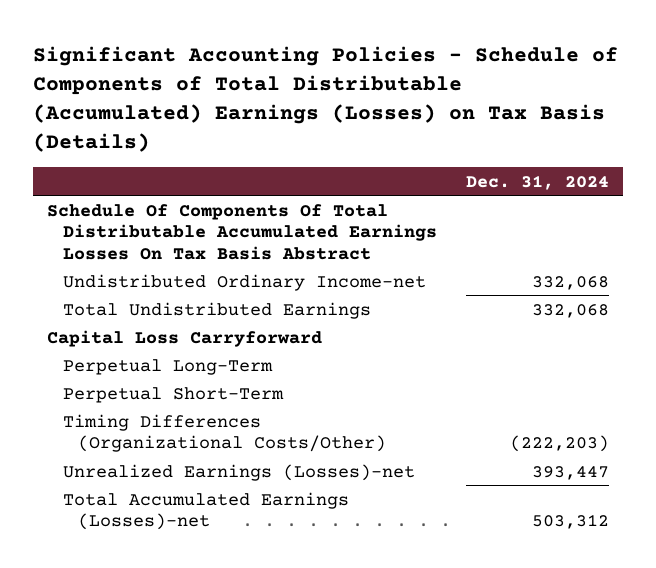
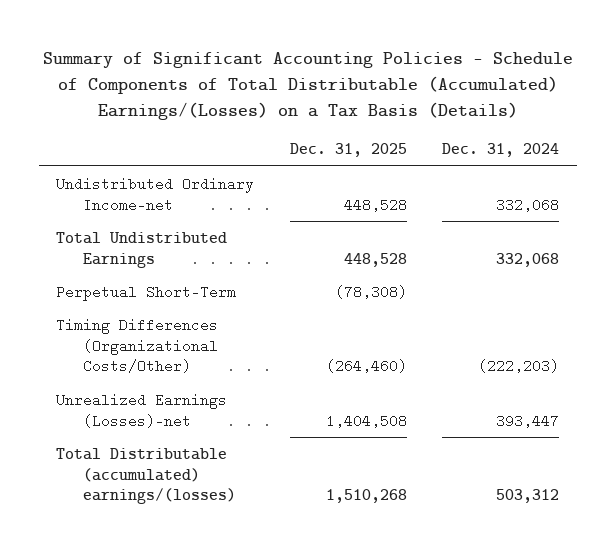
[32,46,618,153] Significant Accounting Policies - Schedule of Components of Total Distributable (Accumulated) Earnings (Losses) on Tax Basis (Details) -> [42,52,573,120] Summary of Significant Accounting Policies - Schedule of Components of Total Distributable (Accumulated) Earnings/(Losses) on a Tax Basis (Details)
none -> [289,142,407,157] Dec. 31, 2025
[47,203,437,260] Schedule Of Components Of Total Distributable Accumulated Earnings Losses On Tax Basis Abstract -> none
[47,329,323,347] Capital Loss Carryforward -> none
[62,358,273,375] Perpetual Long-Term -> none
[62,491,349,531] Total Accumulated Earnings (Losses)-net -> [56,447,236,505] Total Distributable (accumulated) earnings/(losses)

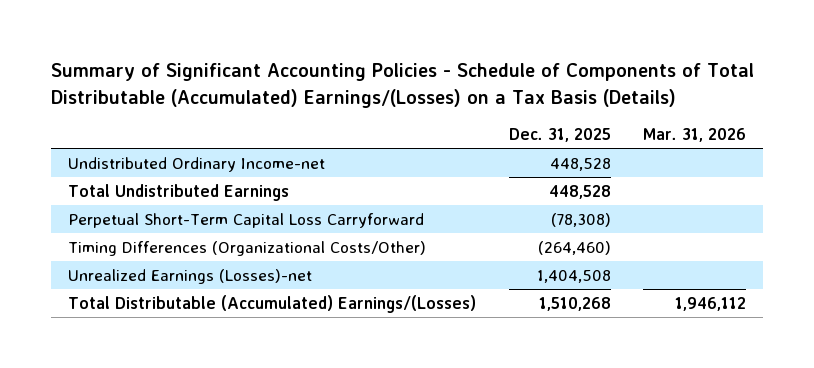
[442,142,560,157] Dec. 31, 2024 -> none
none -> [643,128,747,143] Mar. 31, 2026
[56,284,237,301] Perpetual Short-Term -> [67,212,424,228] Perpetual Short-Term Capital Loss Carryforward
[56,447,236,505] Total Distributable (accumulated) earnings/(losses) -> [67,294,476,313] Total Distributable (Accumulated) Earnings/(Losses)

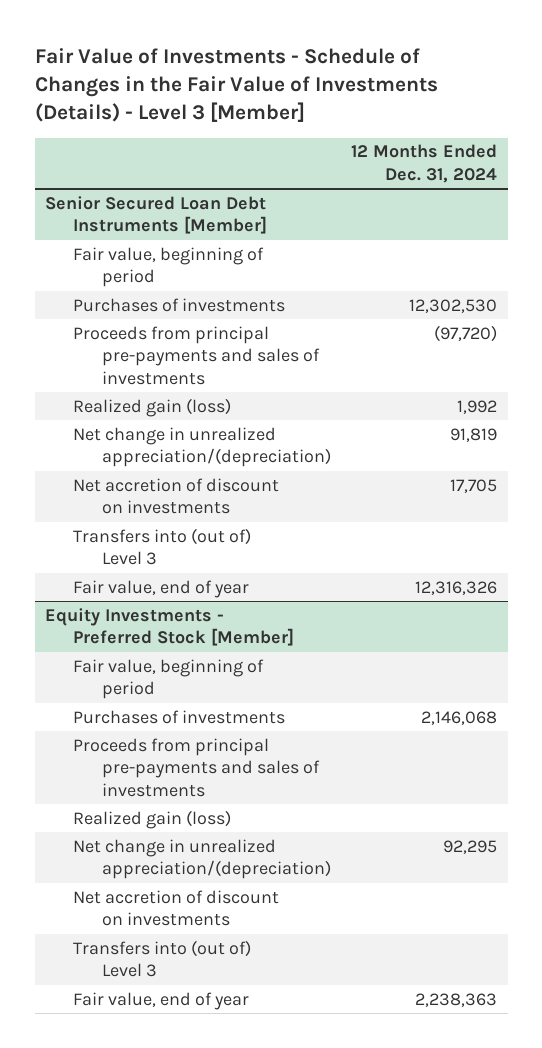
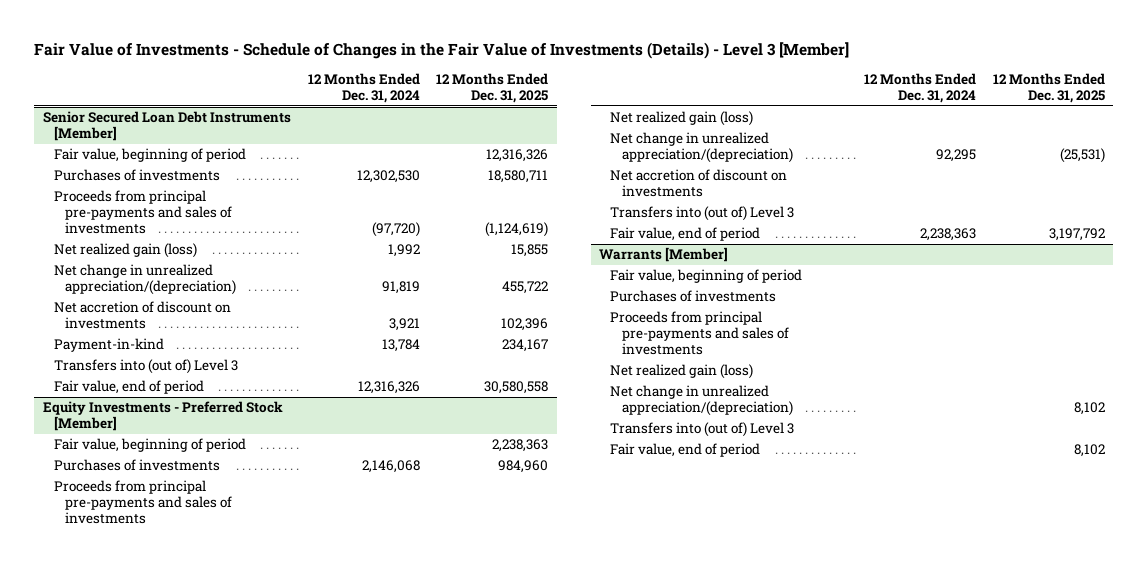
none -> [436,72,549,103] 12 Months Ended Dec. 31, 2025
[73,397,232,417] Realized gain (loss) -> [53,243,197,259] Net realized gain (loss)
[450,478,498,493] 17,705 -> [388,318,420,332] 3,921
none -> [53,338,164,353] Payment-in-kind
[73,579,250,598] Fair value, end of year -> [53,380,204,395] Fair value, end of period
[73,809,232,829] Realized gain (loss) -> [610,111,754,127] Net realized gain (loss)
[73,991,250,1010] Fair value, end of year -> [610,227,761,242] Fair value, end of period
none -> [599,247,729,263] Warrants [Member]
none -> [610,269,803,284] Fair value, beginning of period
none -> [610,290,777,303] Purchases of investments
none -> [610,311,789,356] Proceeds from principal pre-payments and sales of investments
none -> [610,364,754,380] Net realized gain (loss)
none -> [610,385,793,417] Net change in unrealized appreciation/(depreciation)
none -> [610,422,795,438] Transfers into (out of) Level 3
none -> [610,443,761,458] Fair value, end of period

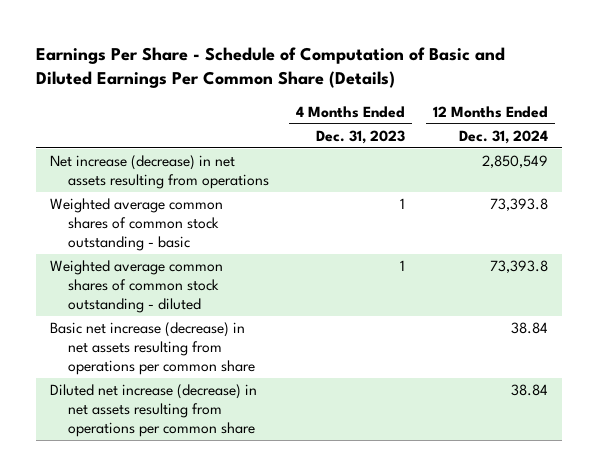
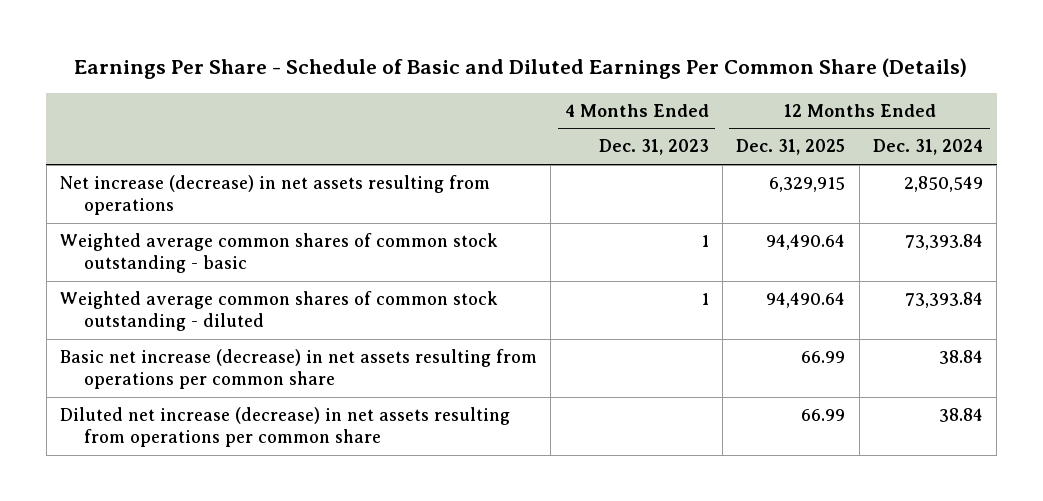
[36,47,506,89] Earnings Per Share - Schedule of Computation of Basic and Diluted Earnings Per Common Share (Details) -> [74,58,968,80] Earnings Per Share - Schedule of Basic and Diluted Earnings Per Common Share (Details)
none -> [736,139,846,156] Dec. 31, 2025
[490,198,549,212] 73,393.8 -> [904,234,983,251] 73,393.84
[490,260,549,274] 73,393.8 -> [904,292,983,309] 73,393.84

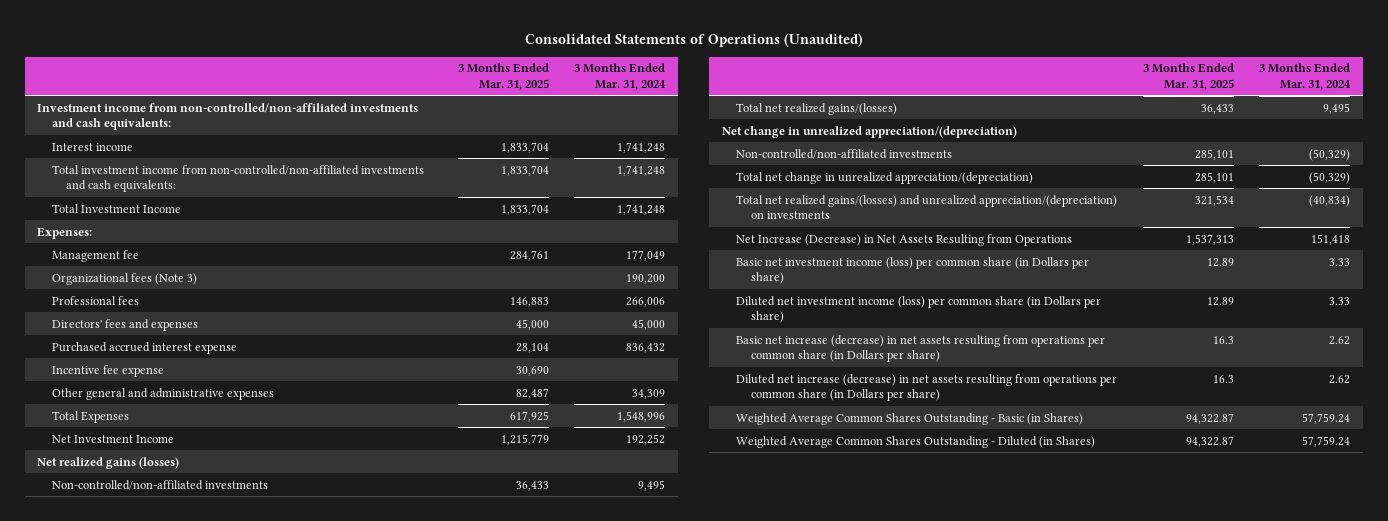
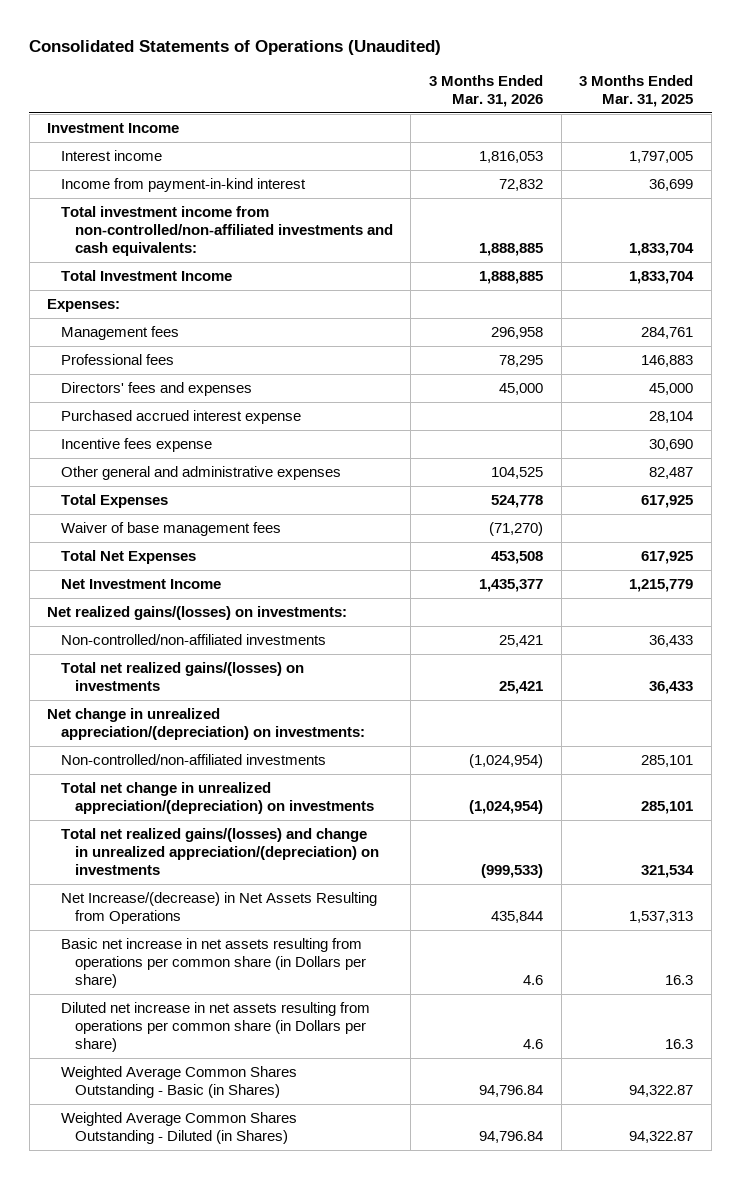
[574,63,667,90] 3 Months Ended Mar. 31, 2024 -> none
none -> [429,74,544,107] 3 Months Ended Mar. 31, 2026
[37,102,419,131] Investment income from non-controlled/non-affiliated investments and cash equivalents: -> none
none -> [47,123,180,134] Investment Income
[500,141,549,153] 1,833,704 -> [629,151,694,164] 1,797,005
none -> [61,178,307,193] Income from payment-in-kind interest
[51,272,197,285] Organizational fees (Note 3) -> none
[51,249,139,262] Management fee -> [61,326,180,341] Management fees
[51,364,164,377] Incentive fee expense -> [61,438,213,453] Incentive fees expense
none -> [61,522,282,537] Waiver of base management fees
none -> [61,550,197,565] Total Net Expenses
[37,456,180,469] Net realized gains (losses) -> [47,606,348,621] Net realized gains/(losses) on investments:
[736,102,898,115] Total net realized gains/(losses) -> [61,662,305,692] Total net realized gains/(losses) on investments
[722,125,1018,138] Net change in unrealized appreciation/(depreciation) -> [47,708,366,741] Net change in unrealized appreciation/(depreciation) on investments:
[736,256,1090,285] Basic net investment income (loss) per common share (in Dollars per share) -> none
[736,295,1102,324] Diluted net investment income (loss) per common share (in Dollars per share) -> none
[736,171,1034,184] Total net change in unrealized appreciation/(depreciation) -> [61,782,374,815] Total net change in unrealized appreciation/(depreciation) on investments
[736,194,1118,220] Total net realized gains/(losses) and unrealized appreciation/(depreciation) on investments -> [61,828,379,876] Total net realized gains/(losses) and change in unrealized appreciation/(depreciation) on investments
[736,233,1073,246] Net Increase (Decrease) in Net Assets Resulting from Operations -> [61,892,378,925] Net Increase/(decrease) in Net Assets Resulting from Operations
[736,334,1106,363] Basic net increase (decrease) in net assets resulting from operations per common share (in Dollars per share) -> [61,938,366,989] Basic net increase in net assets resulting from operations per common share (in Dollars per share)
[736,373,1118,402] Diluted net increase (decrease) in net assets resulting from operations per common share (in Dollars per share) -> [61,1002,371,1053] Diluted net increase in net assets resulting from operations per common share (in Dollars per share)

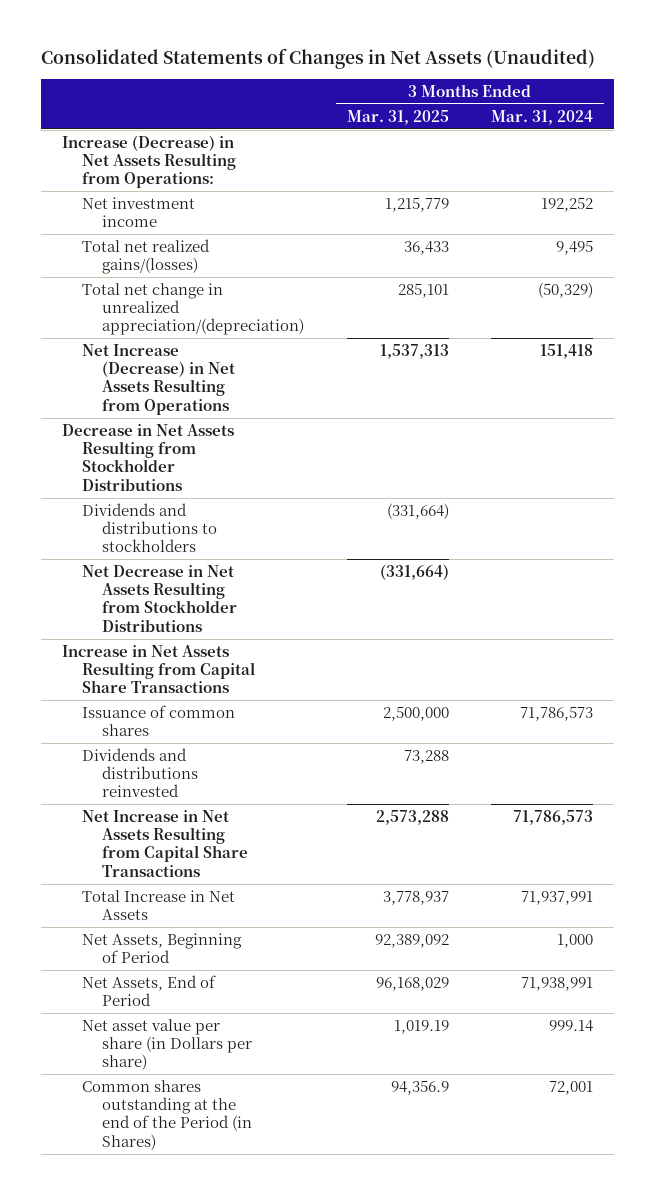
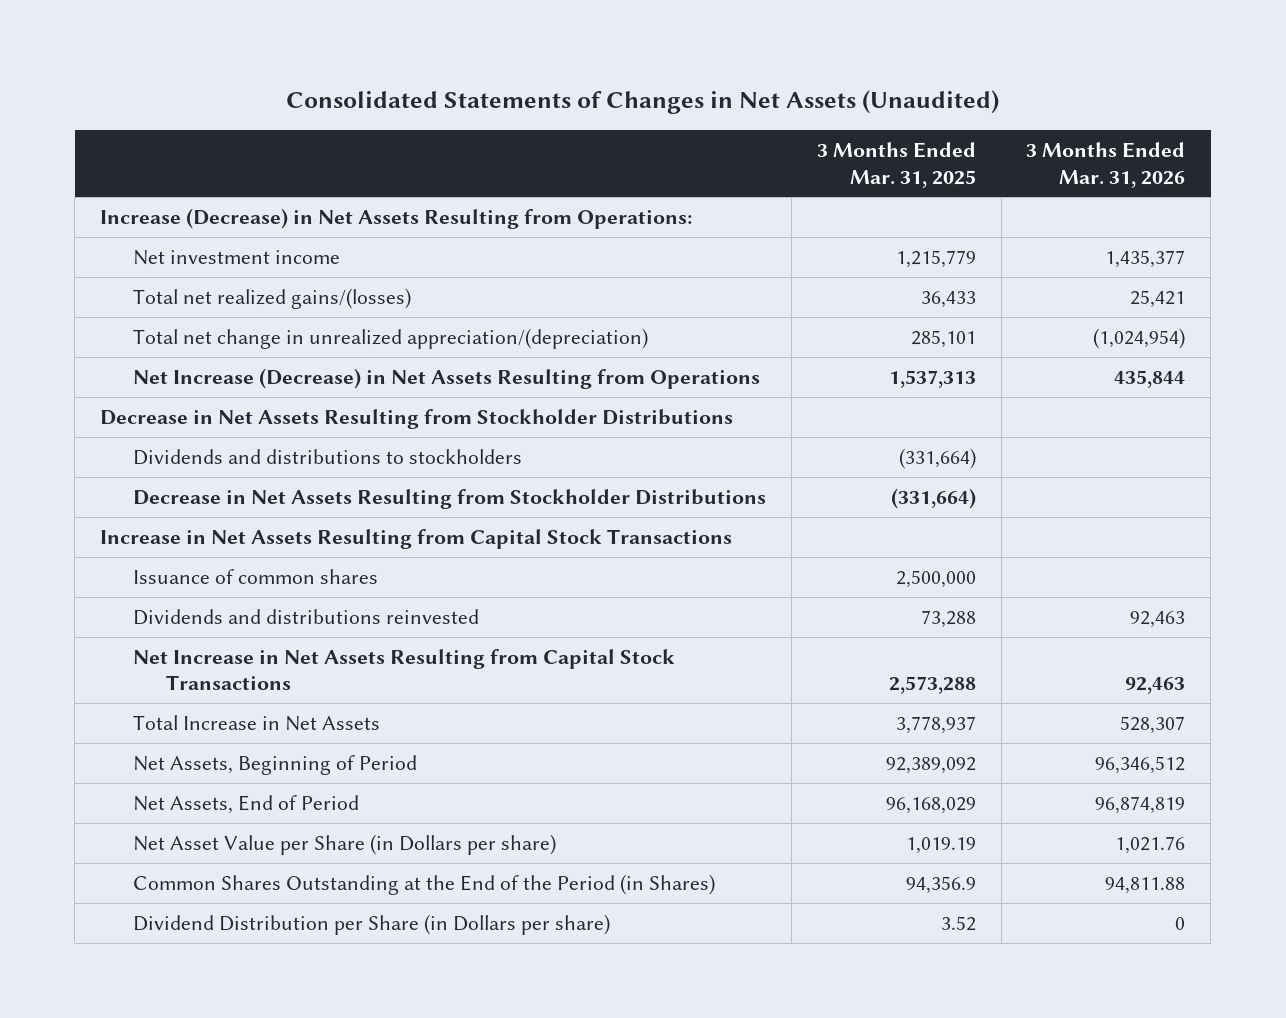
[491,109,594,125] Mar. 31, 2024 -> none
none -> [1026,142,1186,188] 3 Months Ended Mar. 31, 2026
[82,564,238,632] Net Decrease in Net Assets Resulting from Stockholder Distributions -> [132,488,766,509] Decrease in Net Assets Resulting from Stockholder Distributions
[61,644,256,694] Increase in Net Assets Resulting from Capital Share Transactions -> [100,528,733,549] Increase in Net Assets Resulting from Capital Stock Transactions
[82,809,249,877] Net Increase in Net Assets Resulting from Capital Share Transactions -> [132,648,675,691] Net Increase in Net Assets Resulting from Capital Stock Transactions
[82,1018,253,1071] Net asset value per share (in Dollars per share) -> [132,833,556,855] Net Asset Value per Share (in Dollars per share)
[82,1079,253,1150] Common shares outstanding at the end of the Period (in Shares) -> [132,873,715,895] Common Shares Outstanding at the End of the Period (in Shares)
none -> [132,913,610,935] Dividend Distribution per Share (in Dollars per share)

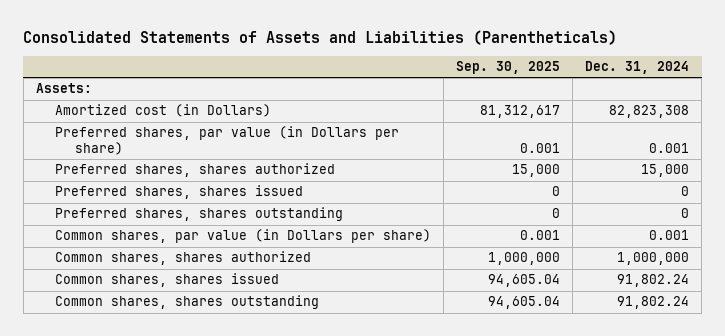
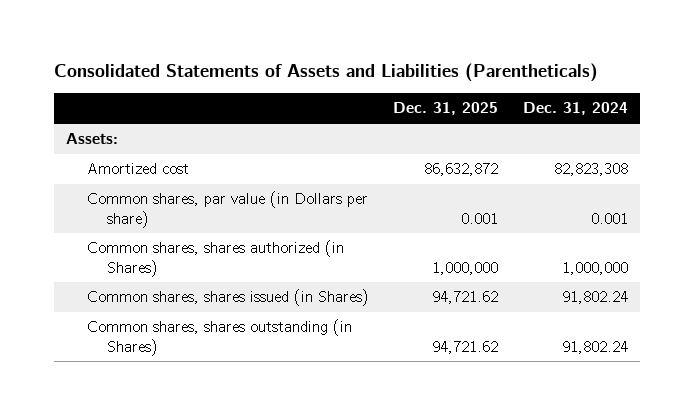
[456,61,561,75] Sep. 30, 2025 -> none
none -> [393,102,499,116] Dec. 31, 2025
[55,126,400,155] Preferred shares, par value (in Dollars per share) -> none
[55,163,336,178] Preferred shares, shares authorized -> none
[55,185,304,200] Preferred shares, shares issued -> none
[55,207,344,222] Preferred shares, shares outstanding -> none
[55,104,272,118] Amortized cost (in Dollars) -> [86,163,189,175] Amortized cost
[55,251,312,266] Common shares, shares authorized -> [86,240,344,277] Common shares, shares authorized (in Shares)
[55,273,280,288] Common shares, shares issued -> [86,289,369,307] Common shares, shares issued (in Shares)
[55,295,320,310] Common shares, shares outstanding -> [86,319,352,356] Common shares, shares outstanding (in Shares)

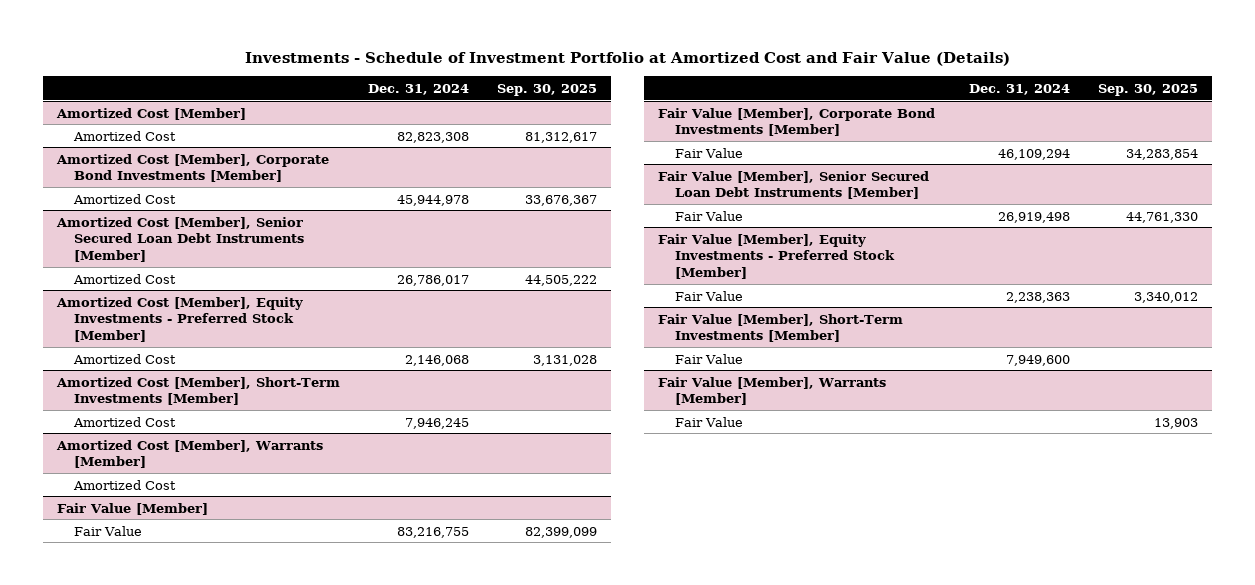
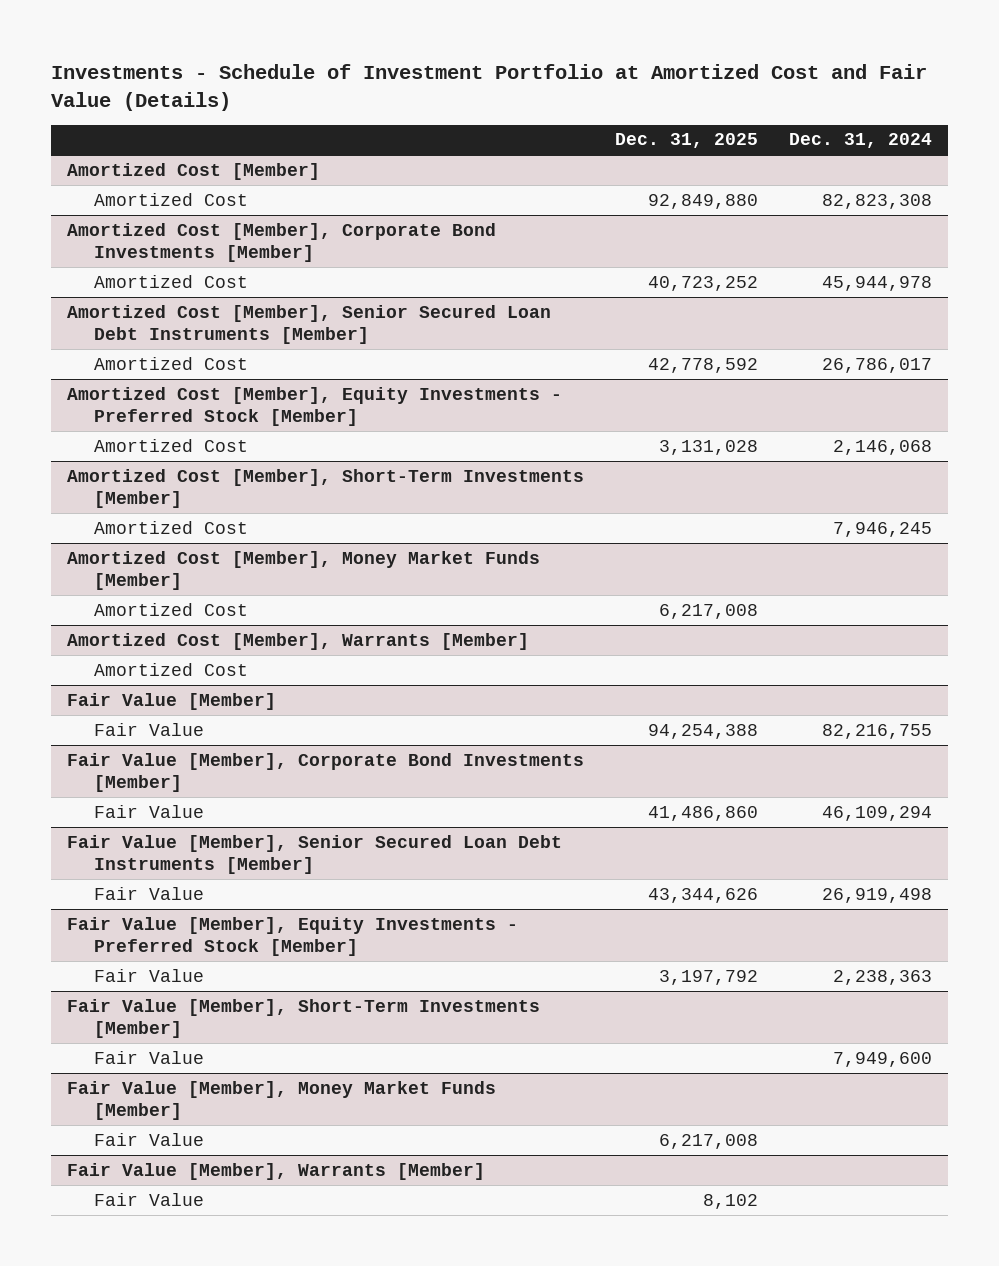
[496,83,597,96] Sep. 30, 2025 -> none
none -> [615,133,759,149] Dec. 31, 2025
none -> [66,550,540,591] Amortized Cost [Member], Money Market Funds [Member]
none -> [93,602,248,616] Amortized Cost
[396,526,469,538] 83,216,755 -> [822,723,933,739] 82,216,755
none -> [66,1080,496,1121] Fair Value [Member], Money Market Funds [Member]
none -> [93,1132,204,1146] Fair Value

